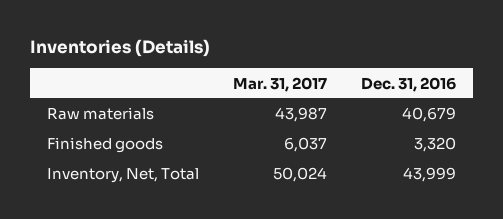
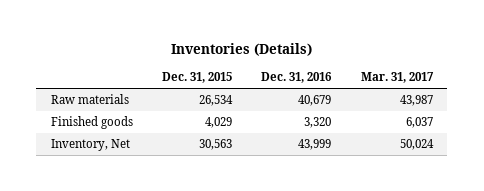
none -> [162,71,233,83] Dec. 31, 2015
[47,168,200,184] Inventory, Net, Total -> [50,139,130,152] Inventory, Net

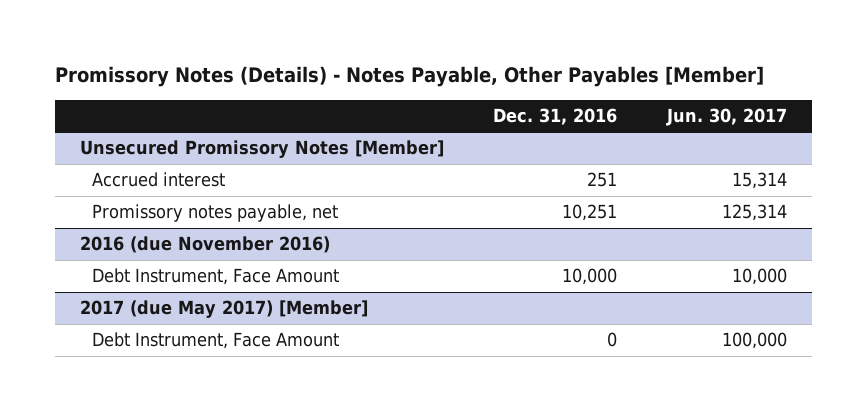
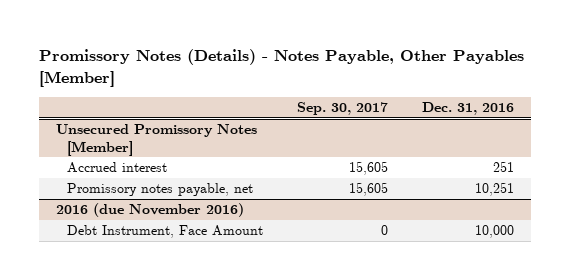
[665,107,787,126] Jun. 30, 2017 -> none
none -> [297,101,389,115] Sep. 30, 2017
[79,300,368,319] 2017 (due May 2017) [Member] -> none
[92,332,340,350] Debt Instrument, Face Amount -> none

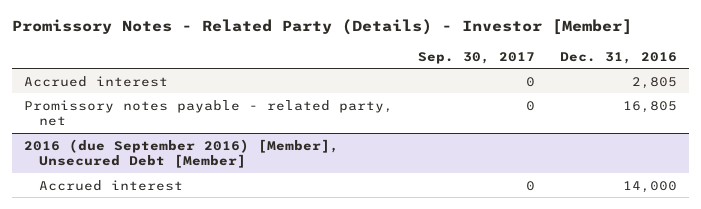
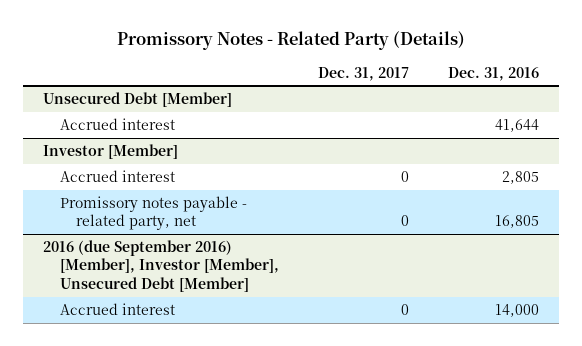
[11,19,632,36] Promissory Notes - Related Party (Details) - Investor [Member] -> [117,31,466,51] Promissory Notes - Related Party (Details)
[418,51,536,64] Sep. 30, 2017 -> none
none -> [317,66,409,81] Dec. 31, 2017
none -> [42,92,232,108] Unsecured Debt [Member]
none -> [59,118,175,131] Accrued interest
none -> [42,144,178,160] Investor [Member]
[24,138,340,169] 2016 (due September 2016) [Member], Unsecured Debt [Member] -> [42,240,279,292] 2016 (due September 2016) [Member], Investor [Member], Unsecured Debt [Member]

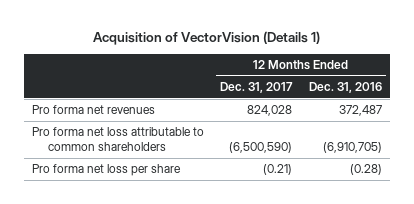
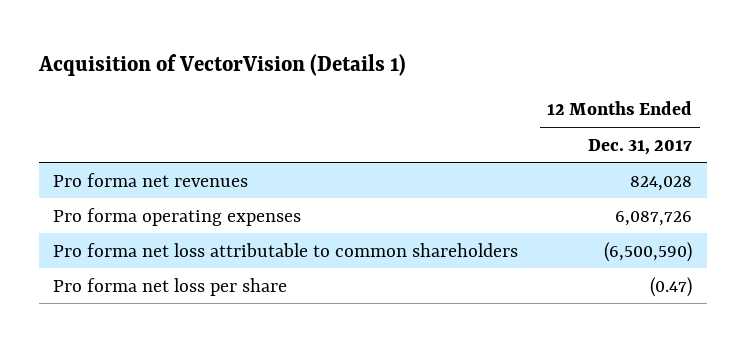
[308,82,382,94] Dec. 31, 2016 -> none
none -> [53,207,302,226] Pro forma operating expenses
[263,164,293,176] (0.21) -> [650,276,693,297] (0.47)

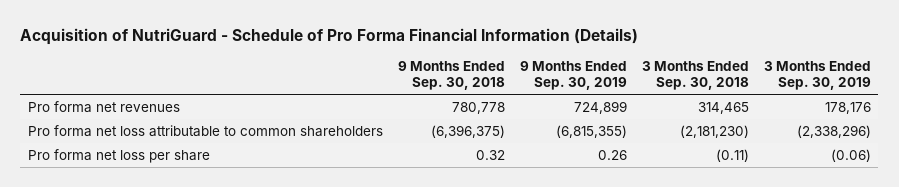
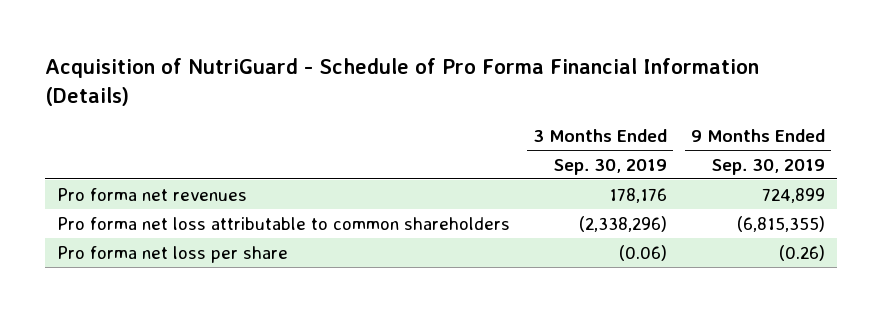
[397,61,505,91] 9 Months Ended Sep. 30, 2018 -> none
[641,61,749,91] 3 Months Ended Sep. 30, 2018 -> none
[597,149,627,160] 0.26 -> [778,244,825,261] (0.26)

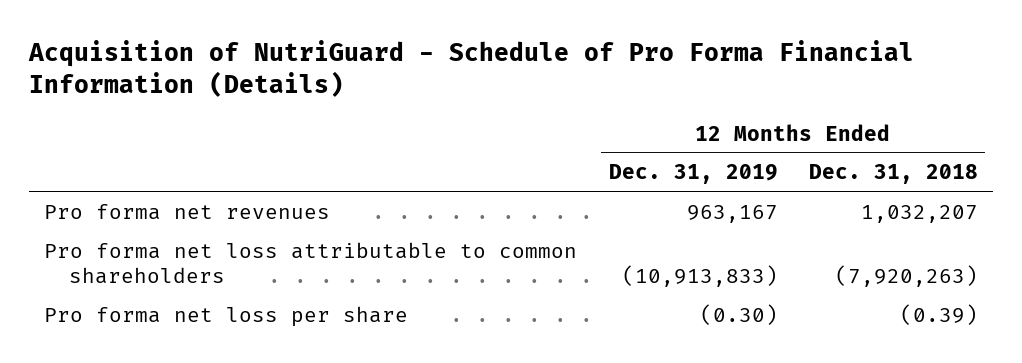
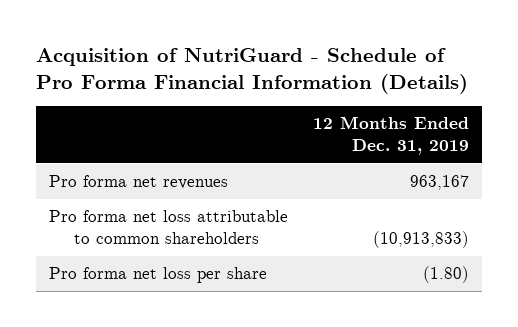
[808,164,978,185] Dec. 31, 2018 -> none
[699,303,778,325] (0.30) -> [423,266,470,284] (1.80)

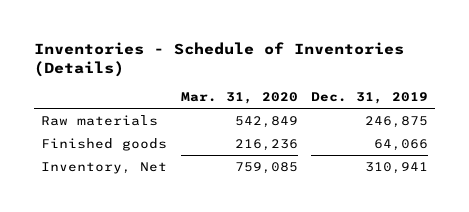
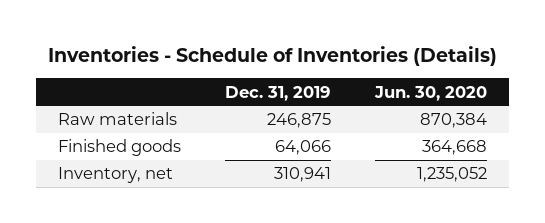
[180,92,298,105] Mar. 31, 2020 -> none
none -> [374,85,488,101] Jun. 30, 2020
[40,161,167,174] Inventory, Net -> [58,167,174,184] Inventory, net

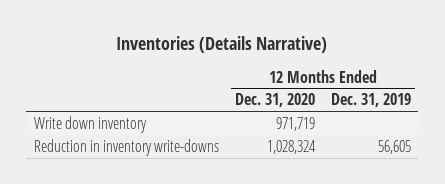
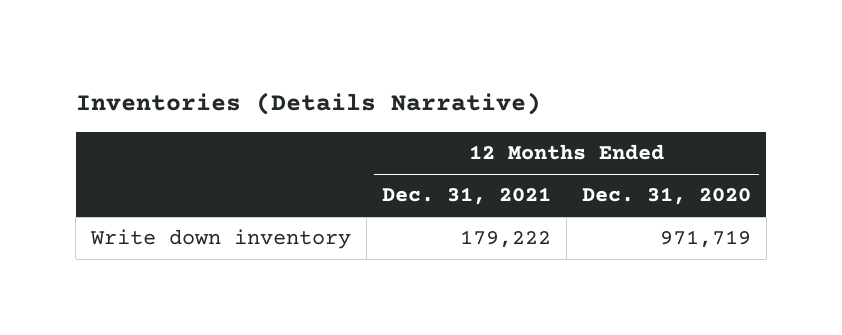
[330,93,411,108] Dec. 31, 2019 -> none
none -> [382,187,552,206] Dec. 31, 2021
[34,138,220,156] Reduction in inventory write-downs -> none

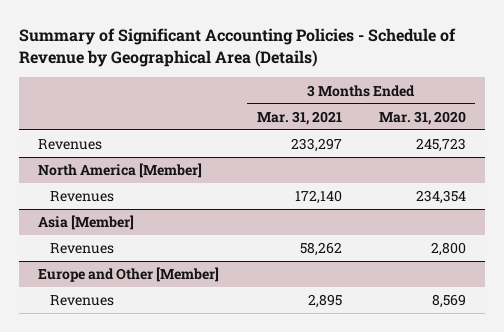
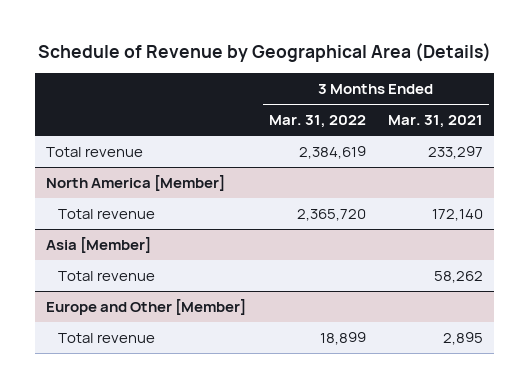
[19,28,457,68] Summary of Significant Accounting Policies - Schedule of Revenue by Geographical Area (Details) -> [37,43,491,63] Schedule of Revenue by Geographical Area (Details)
[378,110,466,125] Mar. 31, 2020 -> none
none -> [268,115,366,129] Mar. 31, 2022
[38,139,103,151] Revenues -> [46,146,144,157] Total revenue
[49,191,114,203] Revenues -> [57,208,155,219] Total revenue
[49,243,114,255] Revenues -> [57,270,155,281] Total revenue
[49,295,114,307] Revenues -> [57,332,155,343] Total revenue

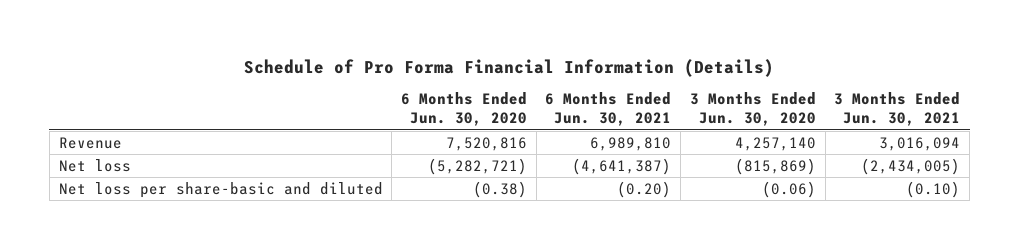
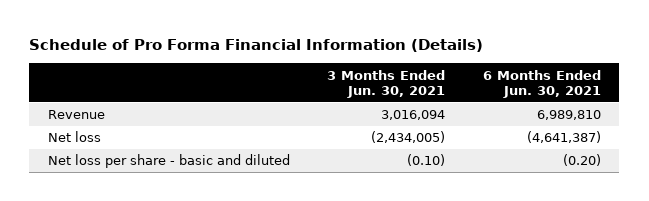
[401,92,528,127] 6 Months Ended Jun. 30, 2020 -> none
[689,92,816,127] 3 Months Ended Jun. 30, 2020 -> none
[58,181,383,198] Net loss per share-basic and diluted -> [48,154,291,169] Net loss per share - basic and diluted

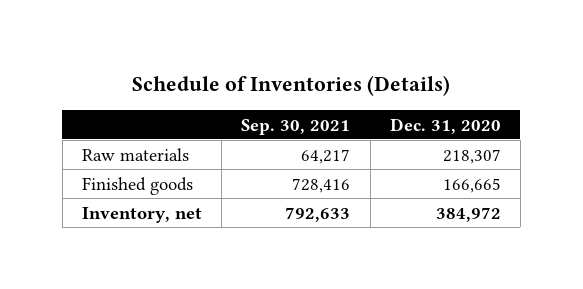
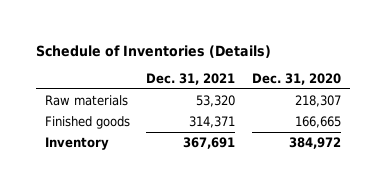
[241,118,351,135] Sep. 30, 2021 -> none
none -> [146,72,236,85] Dec. 31, 2021
[82,206,203,223] Inventory, net -> [44,136,109,150] Inventory

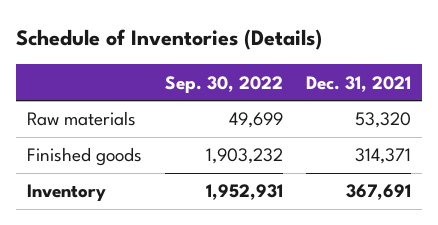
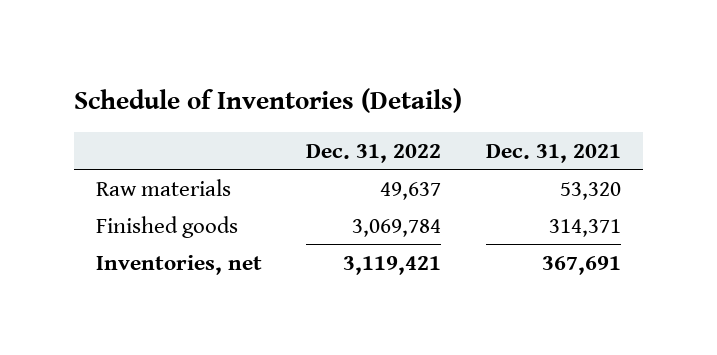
[164,75,283,93] Sep. 30, 2022 -> none
none -> [306,143,442,163] Dec. 31, 2022
[27,184,107,202] Inventory -> [96,254,263,275] Inventories, net

